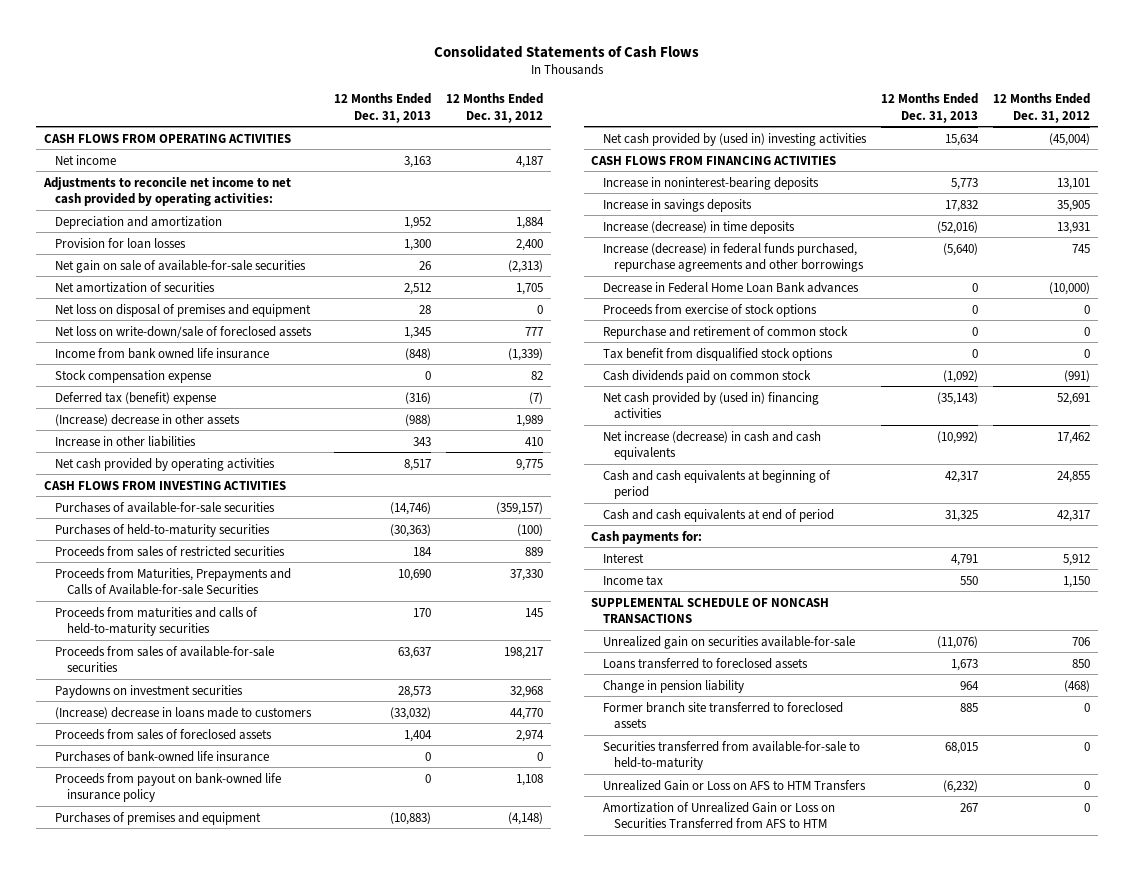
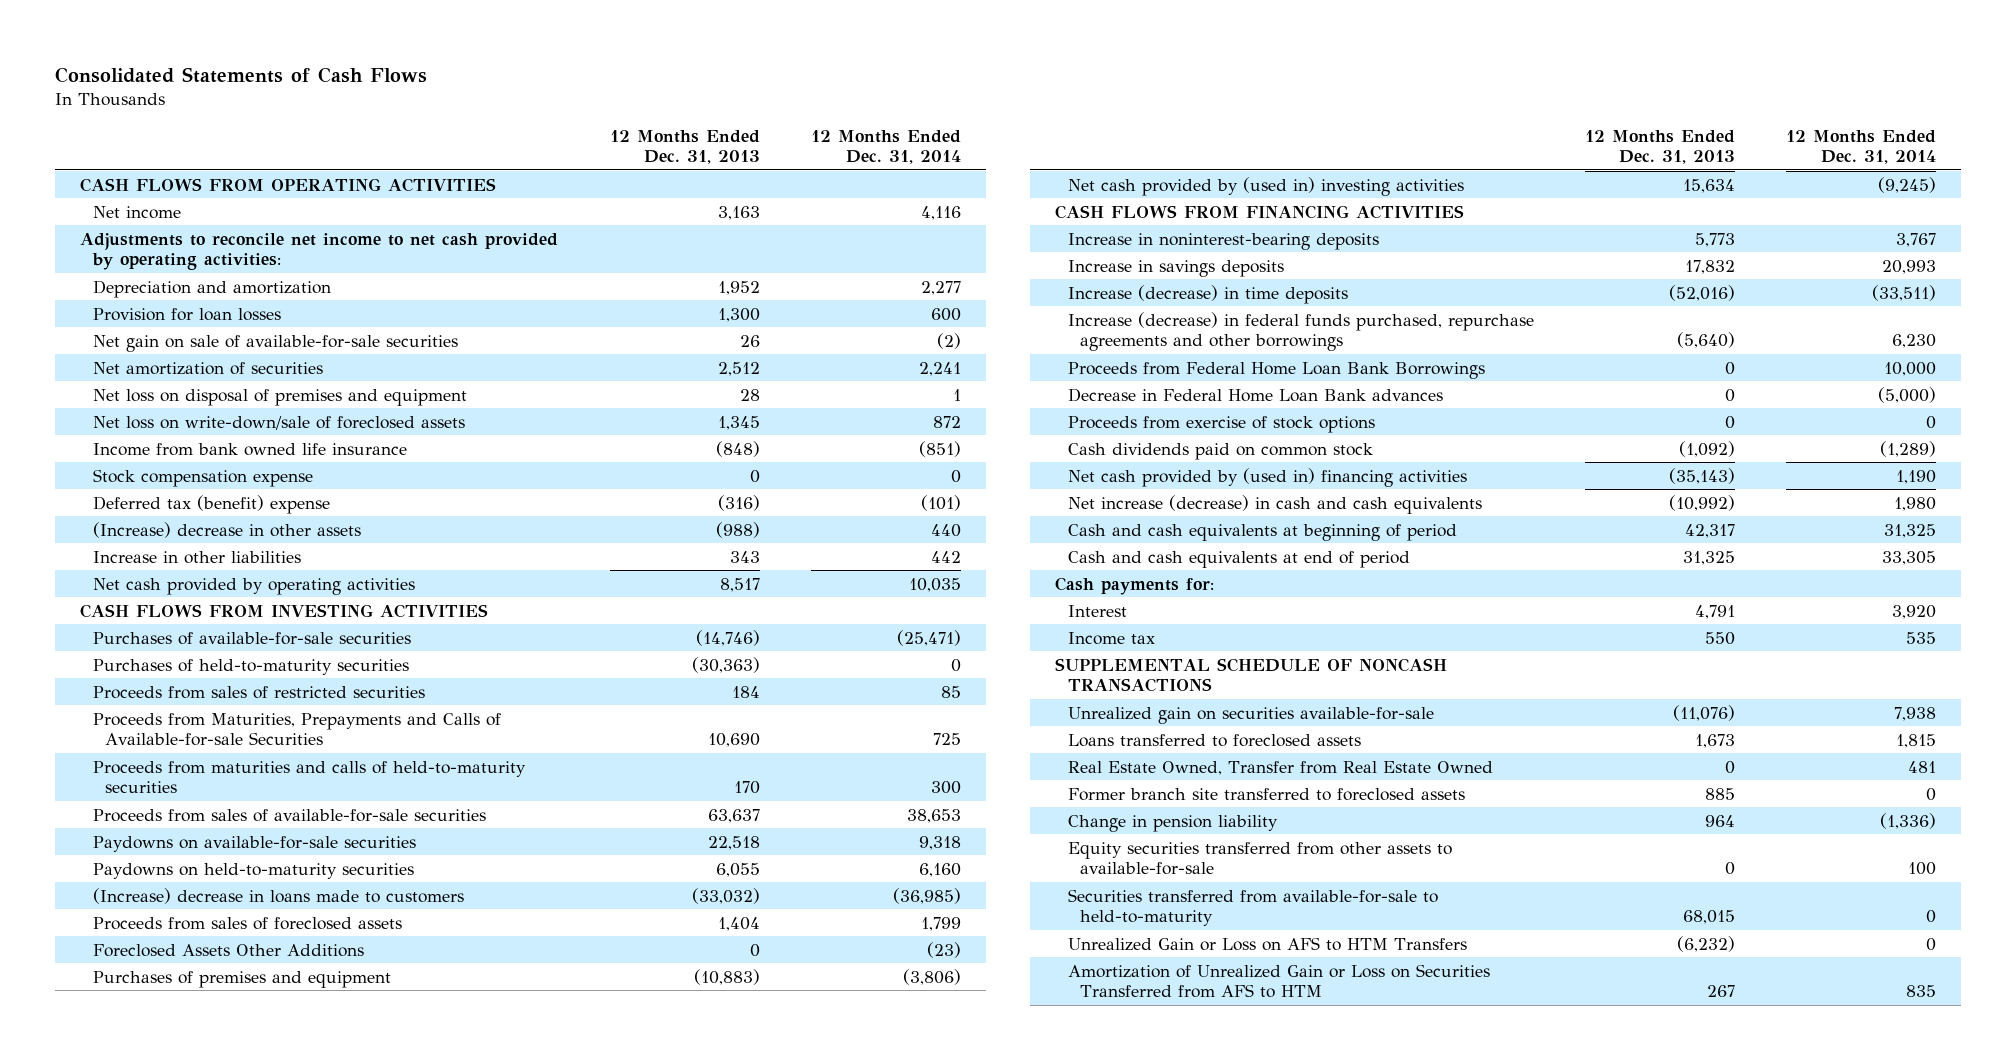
[446,92,544,123] 12 Months Ended Dec. 31, 2012 -> none
none -> [810,129,961,164] 12 Months Ended Dec. 31, 2014
[55,684,244,698] Paydowns on investment securities -> none
none -> [92,835,416,852] Paydowns on available-for-sale securities
none -> [92,862,414,879] Paydowns on held-to-maturity securities
[55,750,270,762] Purchases of bank-owned life insurance -> none
[55,772,282,803] Proceeds from payout on bank-owned life insurance policy -> none
none -> [92,943,364,957] Foreclosed Assets Other Additions
none -> [1067,361,1485,379] Proceeds from Federal Home Loan Bank Borrowings
[602,325,848,339] Repurchase and retirement of common stock -> none
[602,347,833,361] Tax benefit from disqualified stock options -> none
none -> [1067,760,1493,775] Real Estate Owned, Transfer from Real Estate Owned
[602,679,744,693] Change in pension liability -> [1067,814,1278,832] Change in pension liability
none -> [1067,841,1452,875] Equity securities transferred from other assets to available-for-sale

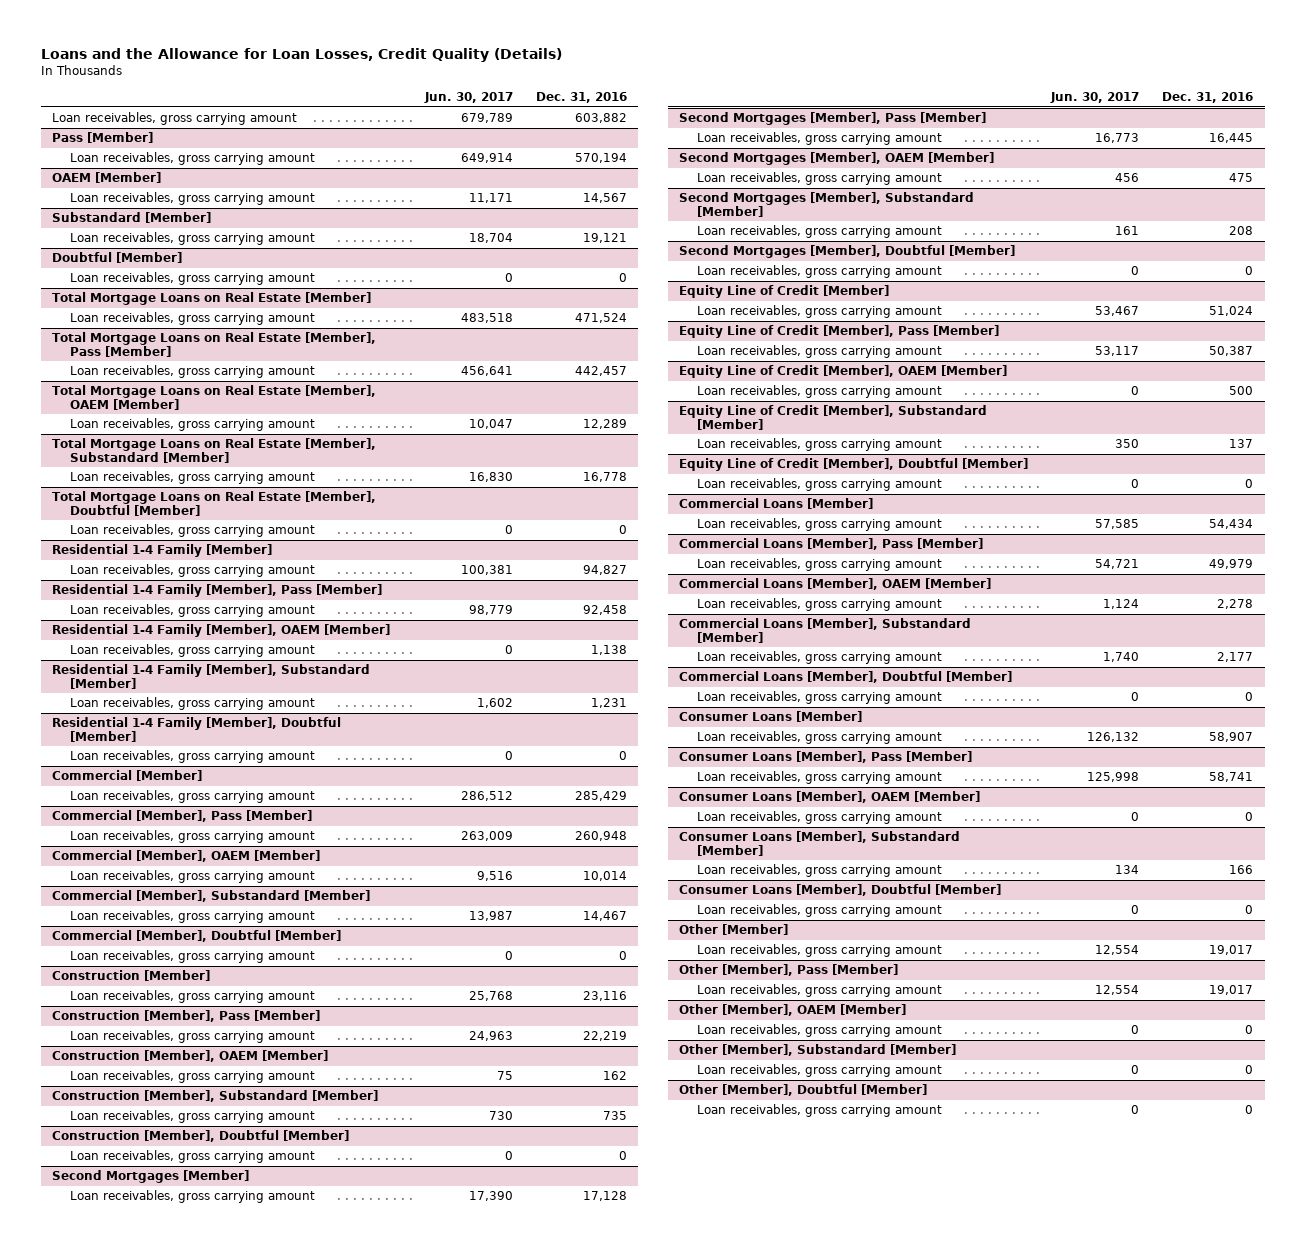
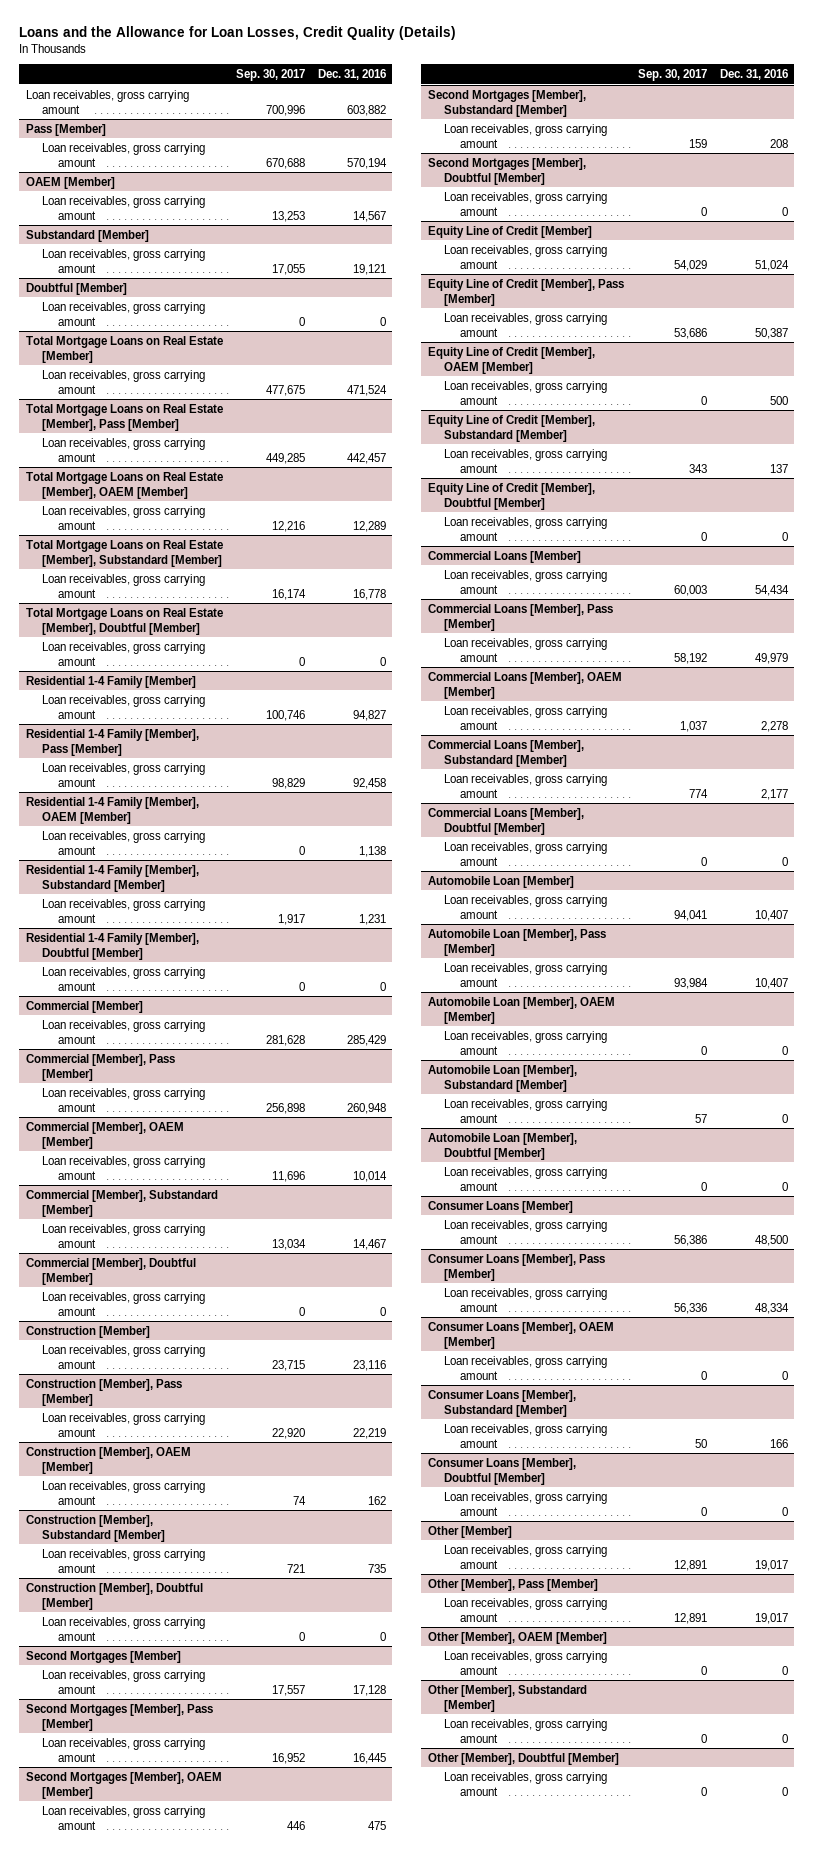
[423,92,513,104] Jun. 30, 2017 -> none
none -> [235,68,305,81] Sep. 30, 2017
none -> [427,875,574,888] Automobile Loan [Member]
none -> [443,894,607,919] Loan receivables, gross carrying amount
none -> [427,928,606,956] Automobile Loan [Member], Pass [Member]
none -> [443,962,607,987] Loan receivables, gross carrying amount
none -> [427,996,615,1024] Automobile Loan [Member], OAEM [Member]
none -> [443,1030,607,1055] Loan receivables, gross carrying amount
none -> [427,1064,577,1092] Automobile Loan [Member], Substandard [Member]
none -> [443,1098,607,1123] Loan receivables, gross carrying amount
none -> [427,1132,577,1160] Automobile Loan [Member], Doubtful [Member]
none -> [443,1166,607,1191] Loan receivables, gross carrying amount
[1209,732,1254,743] 58,907 -> [754,1234,788,1246] 48,500
[1209,772,1254,783] 58,741 -> [754,1302,789,1314] 48,334

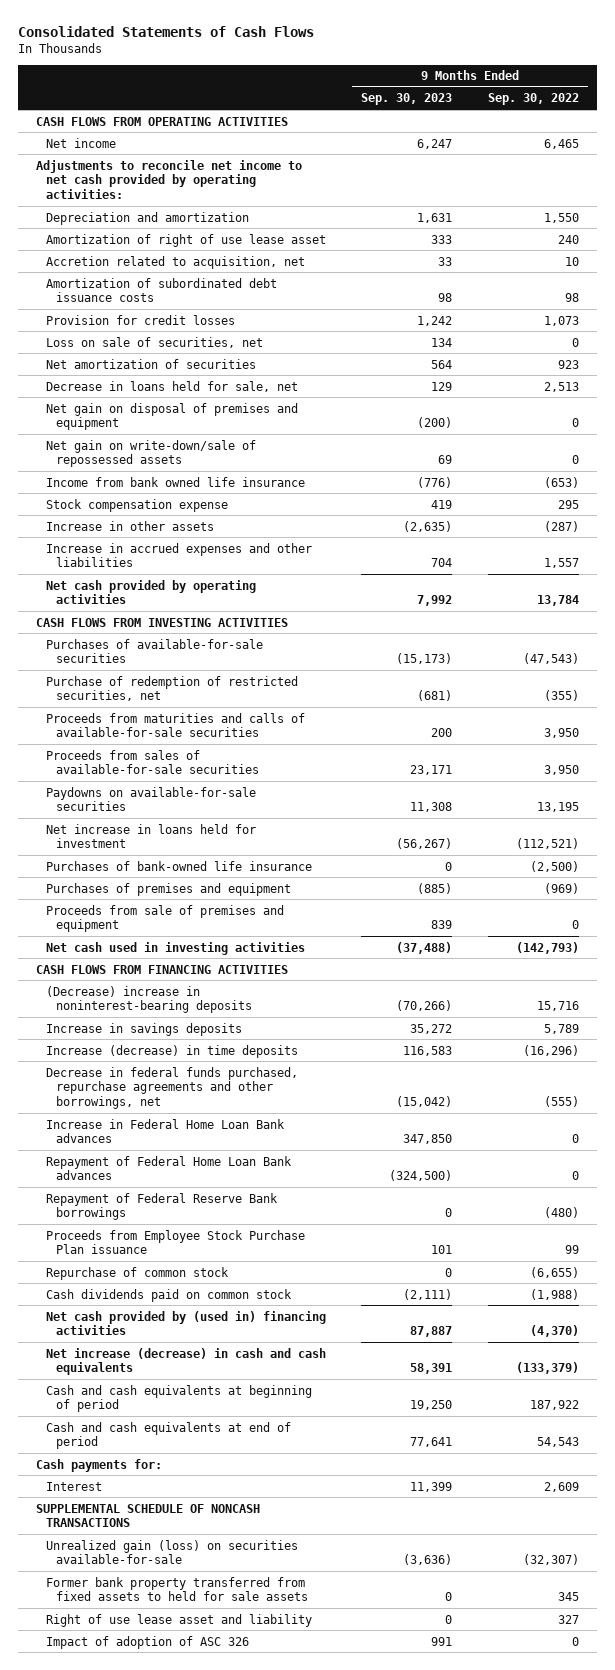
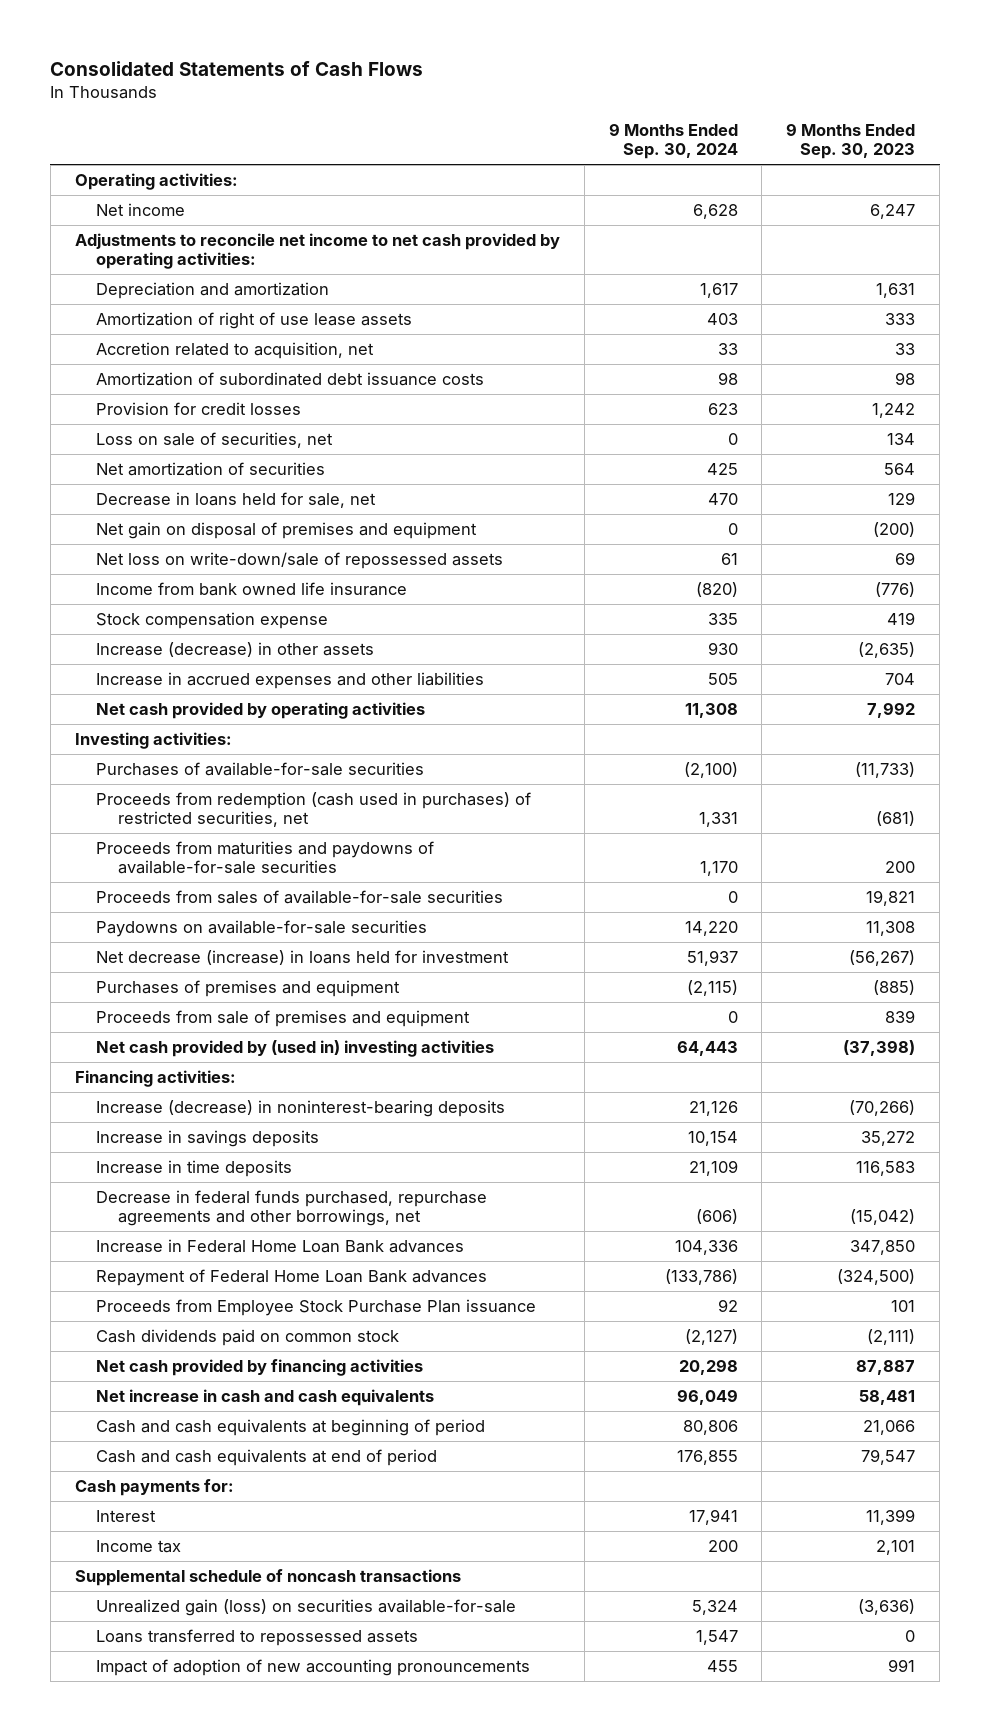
[487,93,579,106] Sep. 30, 2022 -> none
none -> [608,123,738,160] 9 Months Ended Sep. 30, 2024
[35,116,288,126] CASH FLOWS FROM OPERATING ACTIVITIES -> [74,173,238,191] Operating activities:
[45,233,326,247] Amortization of right of use lease asset -> [96,312,413,330] Amortization of right of use lease assets
[45,439,256,468] Net gain on write-down/sale of repossessed assets -> [96,552,504,570] Net loss on write-down/sale of repossessed assets
[45,520,214,531] Increase in other assets -> [96,642,375,658] Increase (decrease) in other assets
[35,617,288,627] CASH FLOWS FROM INVESTING ACTIVITIES -> [74,732,232,750] Investing activities:
[396,653,453,665] (15,173) -> [855,762,916,779] (11,733)
[45,675,298,702] Purchase of redemption of restricted securities, net -> [96,792,532,828] Proceeds from redemption (cash used in purchases) of restricted securities, net
[45,712,305,738] Proceeds from maturities and calls of available-for-sale securities -> [96,841,435,875] Proceeds from maturities and paydowns of available-for-sale securities
[410,765,453,776] 23,171 -> [866,890,916,907] 19,821
[45,860,312,871] Purchases of bank-owned life insurance -> none
[45,823,256,849] Net increase in loans held for investment -> [96,950,510,966] Net decrease (increase) in loans held for investment
[45,941,305,955] Net cash used in investing activities -> [96,1040,495,1058] Net cash provided by (used in) investing activities
[396,941,453,954] (37,488) -> [843,1040,916,1057] (37,398)
[35,964,288,974] CASH FLOWS FROM FINANCING ACTIVITIES -> [74,1070,236,1088] Financing activities:
[45,985,252,1014] (Decrease) increase in noninterest-bearing deposits -> [96,1100,506,1118] Increase (decrease) in noninterest-bearing deposits
[45,1044,298,1058] Increase (decrease) in time deposits -> [96,1160,293,1178] Increase in time deposits
[45,1192,278,1221] Repayment of Federal Reserve Bank borrowings -> none
[45,1266,229,1280] Repurchase of common stock -> none
[45,1310,326,1336] Net cash provided by (used in) financing activities -> [96,1359,424,1377] Net cash provided by financing activities
[45,1347,326,1376] Net increase (decrease) in cash and cash equivalents -> [96,1389,435,1407] Net increase in cash and cash equivalents
[410,1363,453,1375] 58,391 -> [859,1390,916,1406] 58,481
[410,1400,453,1411] 19,250 -> [863,1420,916,1436] 21,066
[410,1437,453,1448] 77,641 -> [861,1449,916,1466] 79,547
none -> [96,1540,182,1554] Income tax
[35,1503,260,1528] SUPPLEMENTAL SCHEDULE OF NONCASH TRANSACTIONS -> [74,1569,461,1587] Supplemental schedule of noncash transactions
[45,1576,308,1602] Former bank property transferred from fixed assets to held for sale assets -> none
[45,1613,312,1627] Right of use lease asset and liability -> none
none -> [96,1629,419,1647] Loans transferred to repossessed assets
[45,1635,249,1649] Impact of adoption of ASC 326 -> [96,1659,531,1677] Impact of adoption of new accounting pronouncements

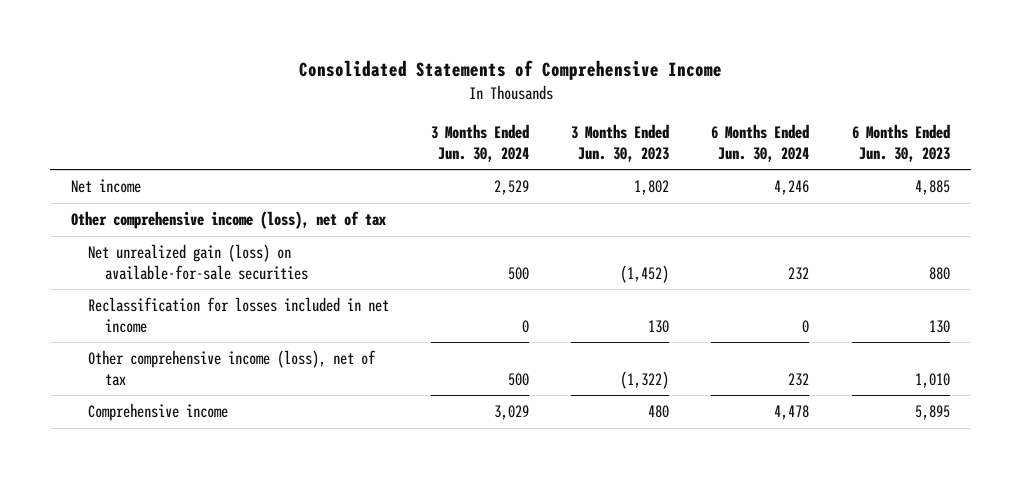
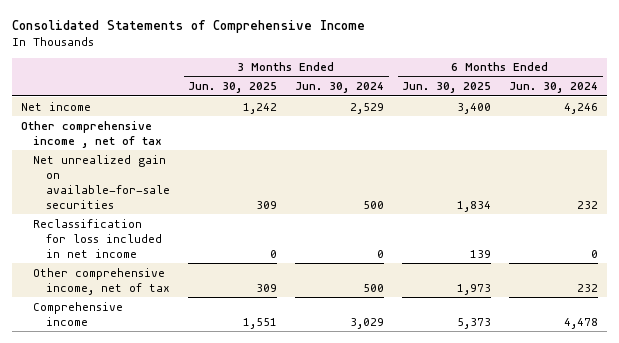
[571,123,670,162] 3 Months Ended Jun. 30, 2023 -> none
[851,123,950,162] 6 Months Ended Jun. 30, 2023 -> none
none -> [188,82,278,94] Jun. 30, 2025
none -> [402,82,492,94] Jun. 30, 2025
[71,211,387,230] Other comprehensive income (loss), net of tax -> [20,120,163,148] Other comprehensive income , net of tax
[87,244,308,281] Net unrealized gain (loss) on available-for-sale securities -> [33,154,171,209] Net unrealized gain on available-for-sale securities
[87,297,389,334] Reclassification for losses included in net income -> [33,218,163,258] Reclassification for loss included in net income
[87,350,376,387] Other comprehensive income (loss), net of tax -> [33,267,171,295] Other comprehensive income, net of tax

